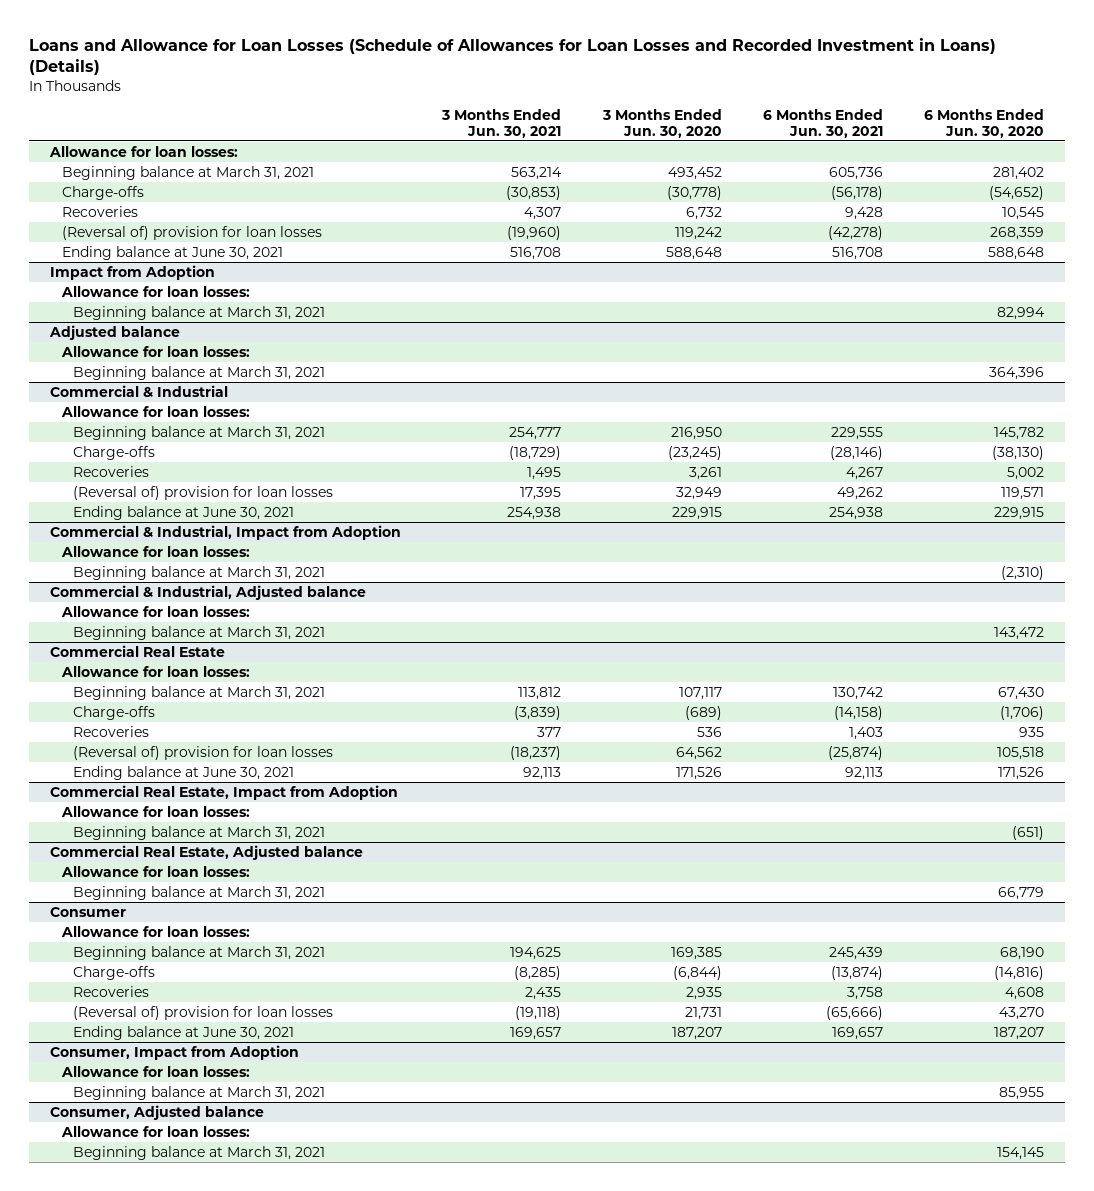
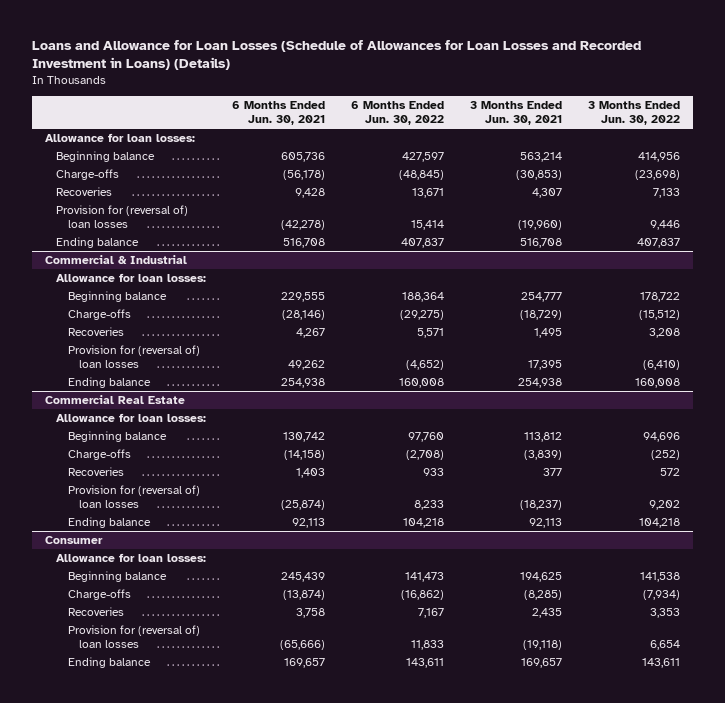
[601,108,722,138] 3 Months Ended Jun. 30, 2020 -> none
[924,108,1045,138] 6 Months Ended Jun. 30, 2020 -> none
none -> [351,101,445,126] 6 Months Ended Jun. 30, 2022
none -> [587,101,680,126] 3 Months Ended Jun. 30, 2022
[61,165,314,180] Beginning balance at March 31, 2021 -> [56,151,156,163] Beginning balance
[50,264,216,280] Impact from Adoption -> none
[60,285,250,297] Allowance for loan losses: -> none
[73,305,326,320] Beginning balance at March 31, 2021 -> none
[49,324,181,340] Adjusted balance -> none
[60,345,250,357] Allowance for loan losses: -> none
[73,365,326,380] Beginning balance at March 31, 2021 -> none
[61,225,322,240] (Reversal of) provision for loan losses -> [56,205,189,229] Provision for (reversal of) loan losses
[61,245,283,260] Ending balance at June 30, 2021 -> [56,237,140,249] Ending balance
[73,425,326,440] Beginning balance at March 31, 2021 -> [67,291,167,303] Beginning balance
[50,524,402,540] Commercial & Industrial, Impact from Adoption -> none
[60,545,250,557] Allowance for loan losses: -> none
[73,565,326,580] Beginning balance at March 31, 2021 -> none
[50,584,367,600] Commercial & Industrial, Adjusted balance -> none
[60,605,250,617] Allowance for loan losses: -> none
[73,625,326,640] Beginning balance at March 31, 2021 -> none
[73,485,334,500] (Reversal of) provision for loan losses -> [67,345,200,369] Provision for (reversal of) loan losses
[73,505,295,520] Ending balance at June 30, 2021 -> [67,377,151,389] Ending balance
[73,685,326,700] Beginning balance at March 31, 2021 -> [67,431,167,443] Beginning balance
[50,784,399,800] Commercial Real Estate, Impact from Adoption -> none
[60,805,250,817] Allowance for loan losses: -> none
[73,825,326,840] Beginning balance at March 31, 2021 -> none
[50,844,364,860] Commercial Real Estate, Adjusted balance -> none
[60,865,250,877] Allowance for loan losses: -> none
[73,885,326,900] Beginning balance at March 31, 2021 -> none
[73,745,334,760] (Reversal of) provision for loan losses -> [67,485,200,509] Provision for (reversal of) loan losses
[73,765,295,780] Ending balance at June 30, 2021 -> [67,517,151,529] Ending balance
[73,945,326,960] Beginning balance at March 31, 2021 -> [67,571,167,583] Beginning balance
[50,1044,300,1060] Consumer, Impact from Adoption -> none
[60,1065,250,1077] Allowance for loan losses: -> none
[73,1085,326,1100] Beginning balance at March 31, 2021 -> none
[50,1104,265,1120] Consumer, Adjusted balance -> none
[60,1125,250,1137] Allowance for loan losses: -> none
[73,1145,326,1160] Beginning balance at March 31, 2021 -> none
[73,1005,334,1020] (Reversal of) provision for loan losses -> [67,625,200,649] Provision for (reversal of) loan losses
[73,1025,295,1040] Ending balance at June 30, 2021 -> [67,657,151,669] Ending balance

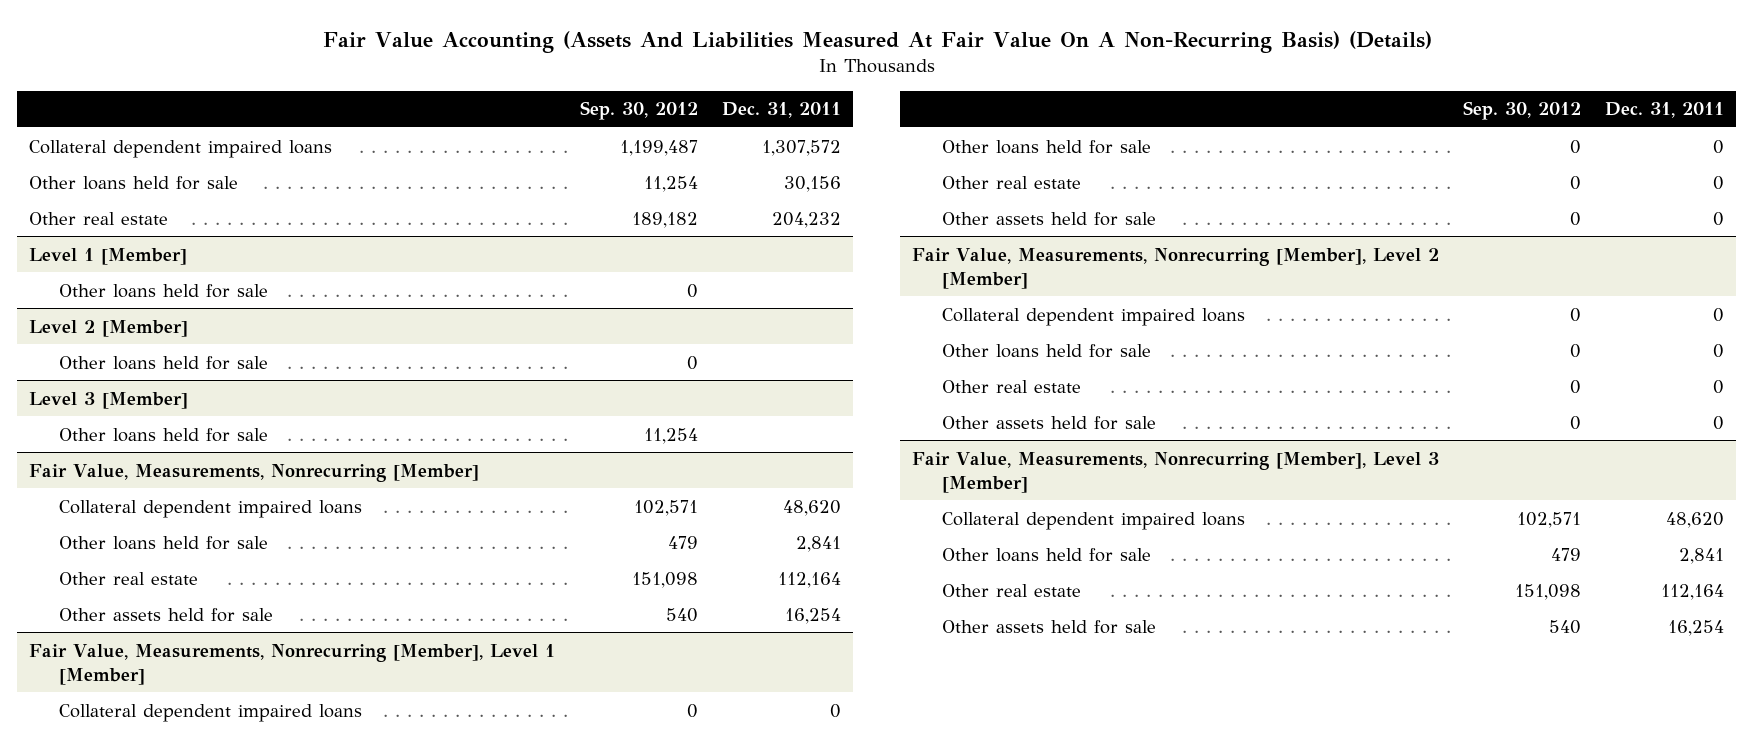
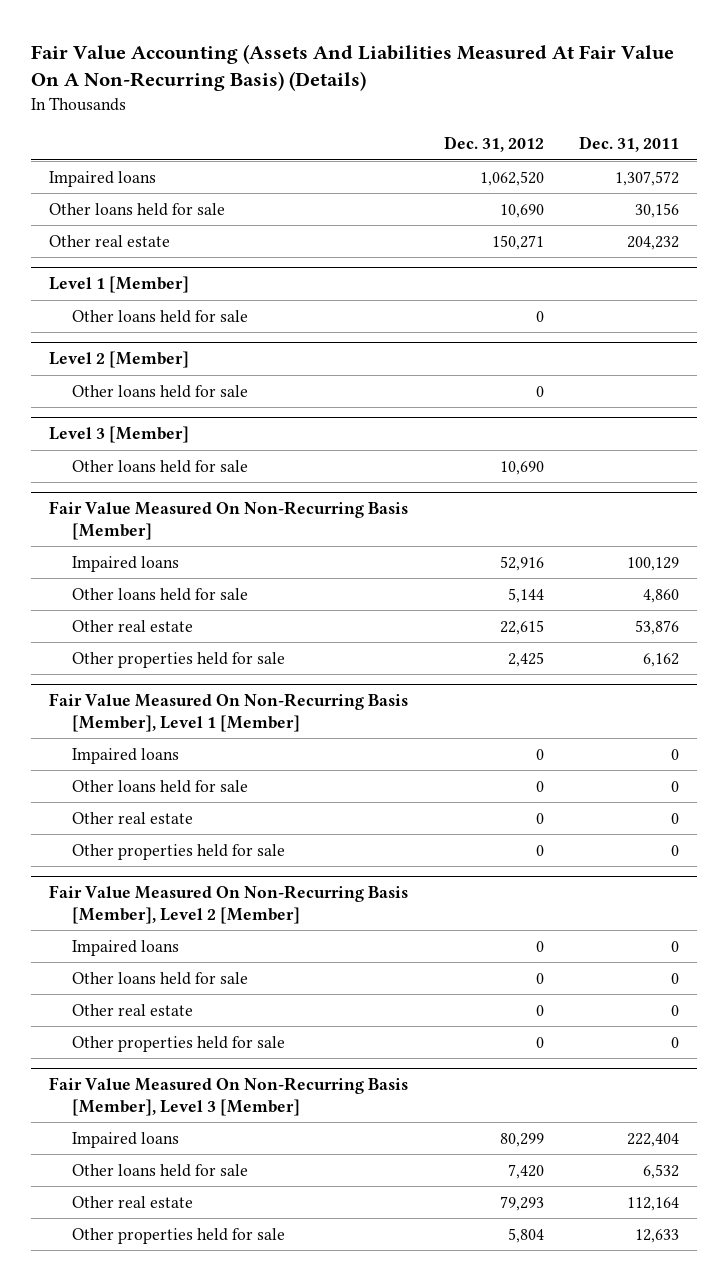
[580,101,699,121] Sep. 30, 2012 -> none
none -> [443,136,544,153] Dec. 31, 2012
[29,139,333,158] Collateral dependent impaired loans -> [49,170,157,187] Impaired loans
[29,463,480,482] Fair Value, Measurements, Nonrecurring [Member] -> none
[29,643,556,685] Fair Value, Measurements, Nonrecurring [Member], Level 1 [Member] -> none
none -> [49,501,409,540] Fair Value Measured On Non-Recurring Basis [Member]
[58,499,362,518] Collateral dependent impaired loans -> [72,555,180,572] Impaired loans
[783,499,842,516] 48,620 -> [626,556,679,571] 100,129
[796,535,842,552] 2,841 -> [642,588,679,603] 4,860
[778,571,842,588] 112,164 -> [634,619,679,635] 53,876
[58,607,273,622] Other assets held for sale -> [72,651,286,668] Other properties held for sale
[785,607,842,624] 16,254 -> [642,652,679,667] 6,162
none -> [49,693,409,732] Fair Value Measured On Non-Recurring Basis [Member], Level 1 [Member]
[58,703,362,722] Collateral dependent impaired loans -> [72,747,180,764] Impaired loans
[912,247,1440,289] Fair Value, Measurements, Nonrecurring [Member], Level 2 [Member] -> none
[941,211,1156,226] Other assets held for sale -> [72,843,286,860] Other properties held for sale
none -> [49,885,409,924] Fair Value Measured On Non-Recurring Basis [Member], Level 2 [Member]
[941,307,1245,326] Collateral dependent impaired loans -> [72,939,180,956] Impaired loans
[912,451,1440,493] Fair Value, Measurements, Nonrecurring [Member], Level 3 [Member] -> none
[941,415,1156,430] Other assets held for sale -> [72,1035,286,1052] Other properties held for sale
none -> [49,1077,409,1116] Fair Value Measured On Non-Recurring Basis [Member], Level 3 [Member]
[941,511,1245,530] Collateral dependent impaired loans -> [72,1131,180,1148] Impaired loans
[1666,511,1725,528] 48,620 -> [626,1132,679,1147] 222,404
[1679,547,1725,564] 2,841 -> [642,1163,679,1179] 6,532
[941,619,1156,634] Other assets held for sale -> [72,1227,286,1244] Other properties held for sale
[1668,619,1725,636] 16,254 -> [634,1228,679,1243] 12,633

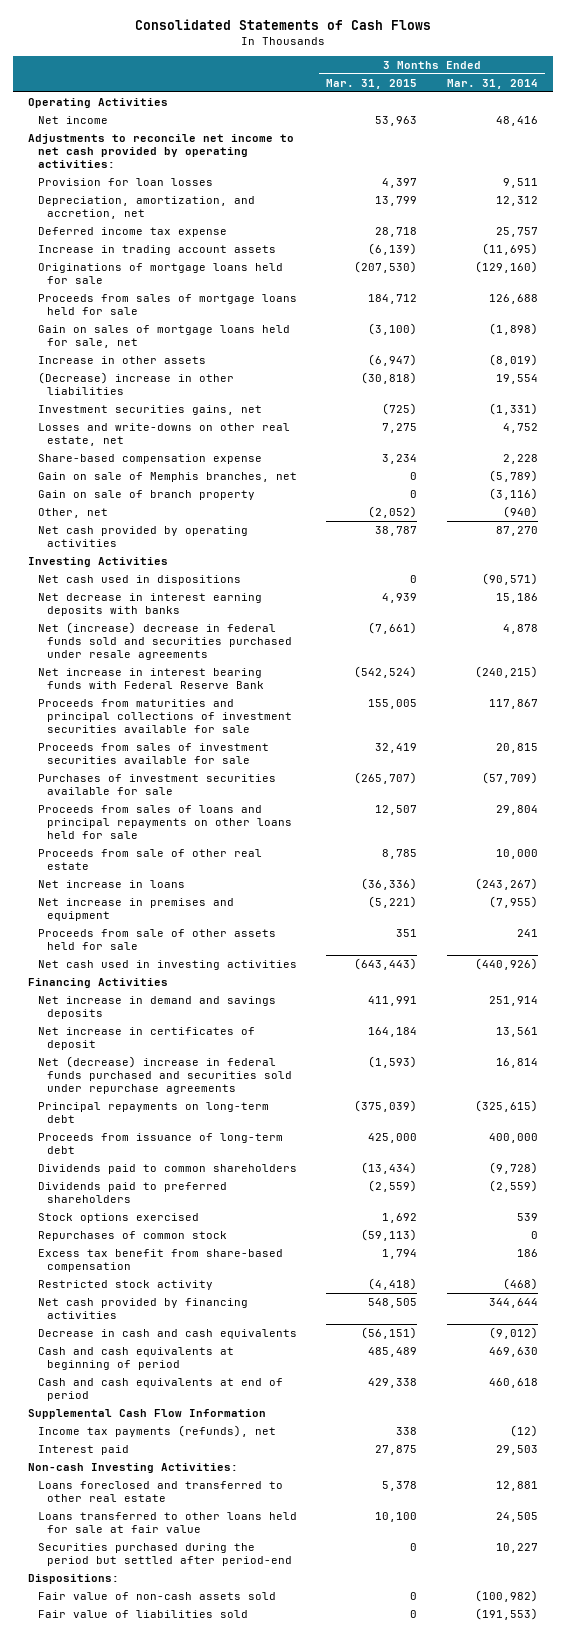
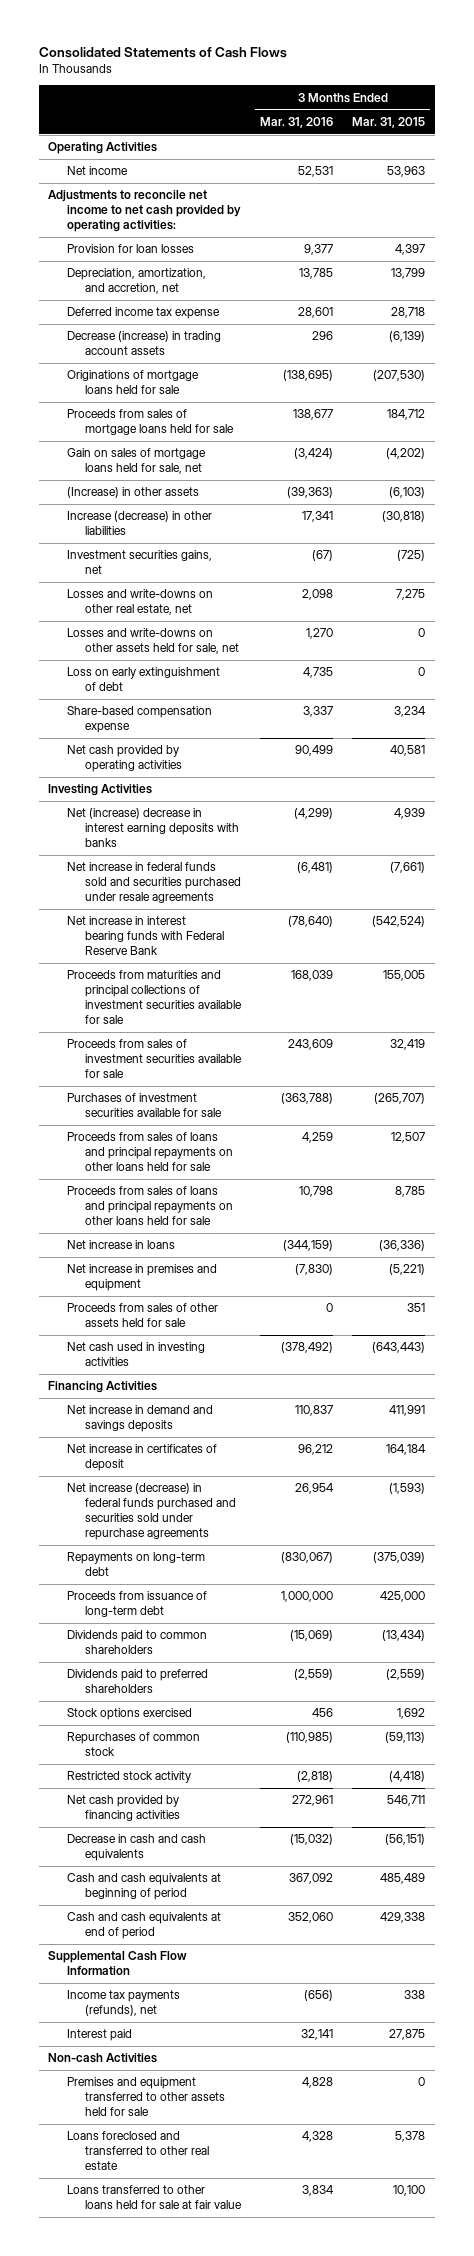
[446,78,538,89] Mar. 31, 2014 -> none
none -> [260,116,334,128] Mar. 31, 2016
[37,244,276,255] Increase in trading account assets -> [66,331,221,356] Decrease (increase) in trading account assets
[368,322,418,335] (3,100) -> [386,448,426,460] (4,202)
[37,355,206,364] Increase in other assets -> [66,487,199,499] (Increase) in other assets
[368,353,418,366] (6,947) -> [389,487,426,499] (6,103)
[37,371,234,396] (Decrease) increase in other liabilities -> [66,511,212,536] Increase (decrease) in other liabilities
none -> [66,628,239,655] Losses and write-downs on other assets held for sale, net
none -> [66,667,220,692] Loss on early extinguishment of debt
[37,471,297,482] Gain on sale of Memphis branches, net -> none
[37,489,255,500] Gain on sale of branch property -> none
[37,507,108,518] Other, net -> none
[375,525,418,536] 38,787 -> [390,745,426,757] 40,581
[37,574,241,585] Net cash used in dispositions -> none
[37,592,262,617] Net decrease in interest earning deposits with banks -> [66,808,239,848] Net (increase) decrease in interest earning deposits with banks
[37,621,293,661] Net (increase) decrease in federal funds sold and securities purchased under resale agreements -> [66,862,241,904] Net increase in federal funds sold and securities purchased under resale agreements
[37,848,262,871] Proceeds from sale of other real estate -> [66,1186,233,1226] Proceeds from sales of loans and principal repayments on other loans held for sale
[37,928,276,951] Proceeds from sale of other assets held for sale -> [66,1303,218,1328] Proceeds from sales of other assets held for sale
[37,1055,293,1095] Net (decrease) increase in federal funds purchased and securities sold under repurchase agreements -> [66,1483,236,1540] Net increase (decrease) in federal funds purchased and securities sold under repurchase agreements
[37,1101,269,1124] Principal repayments on long-term debt -> [66,1552,205,1577] Repayments on long-term debt
[37,1248,283,1273] Excess tax benefit from share-based compensation -> none
[368,1297,418,1308] 548,505 -> [387,1795,426,1807] 546,711
[28,1462,239,1473] Non-cash Investing Activities: -> [48,2053,158,2064] Non-cash Activities
none -> [66,2077,225,2117] Premises and equipment transferred to other assets held for sale
[37,1542,293,1567] Securities purchased during the period but settled after period-end -> none
[28,1573,120,1584] Dispositions: -> none
[37,1591,276,1600] Fair value of non-cash assets sold -> none
[37,1609,248,1618] Fair value of liabilities sold -> none

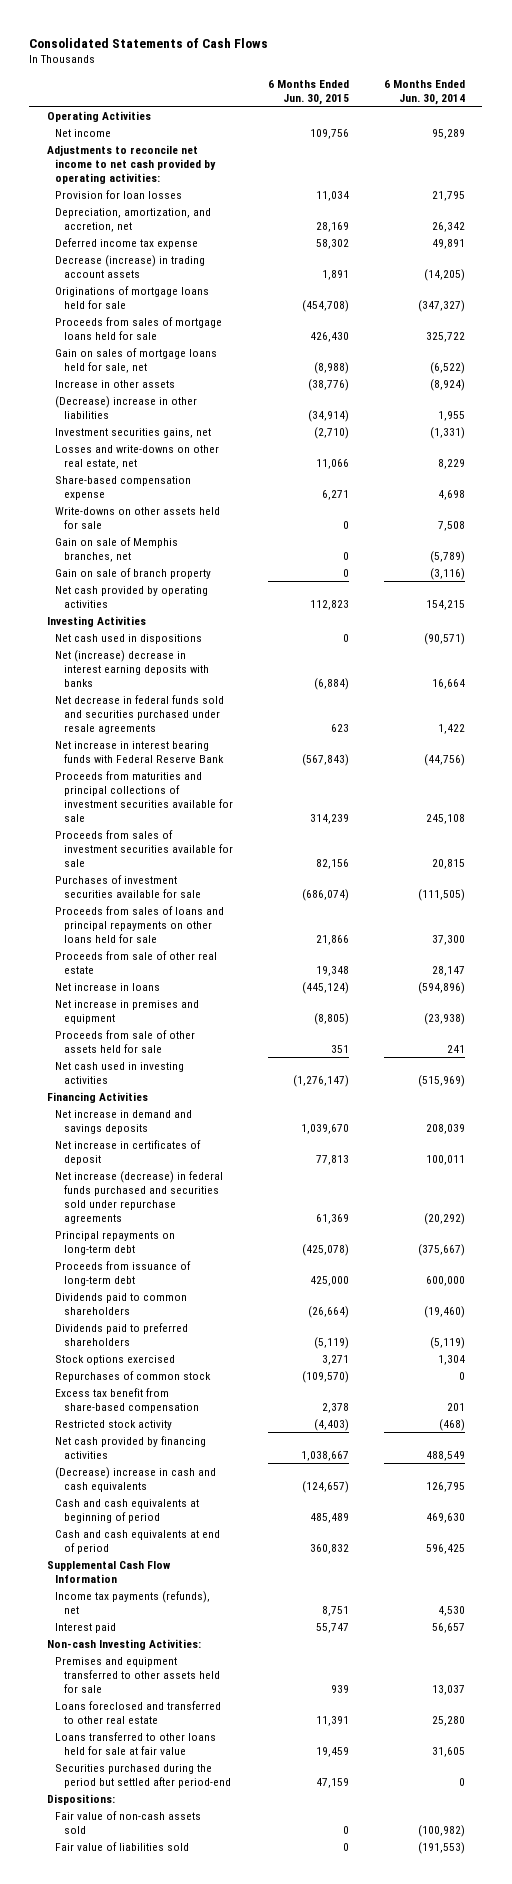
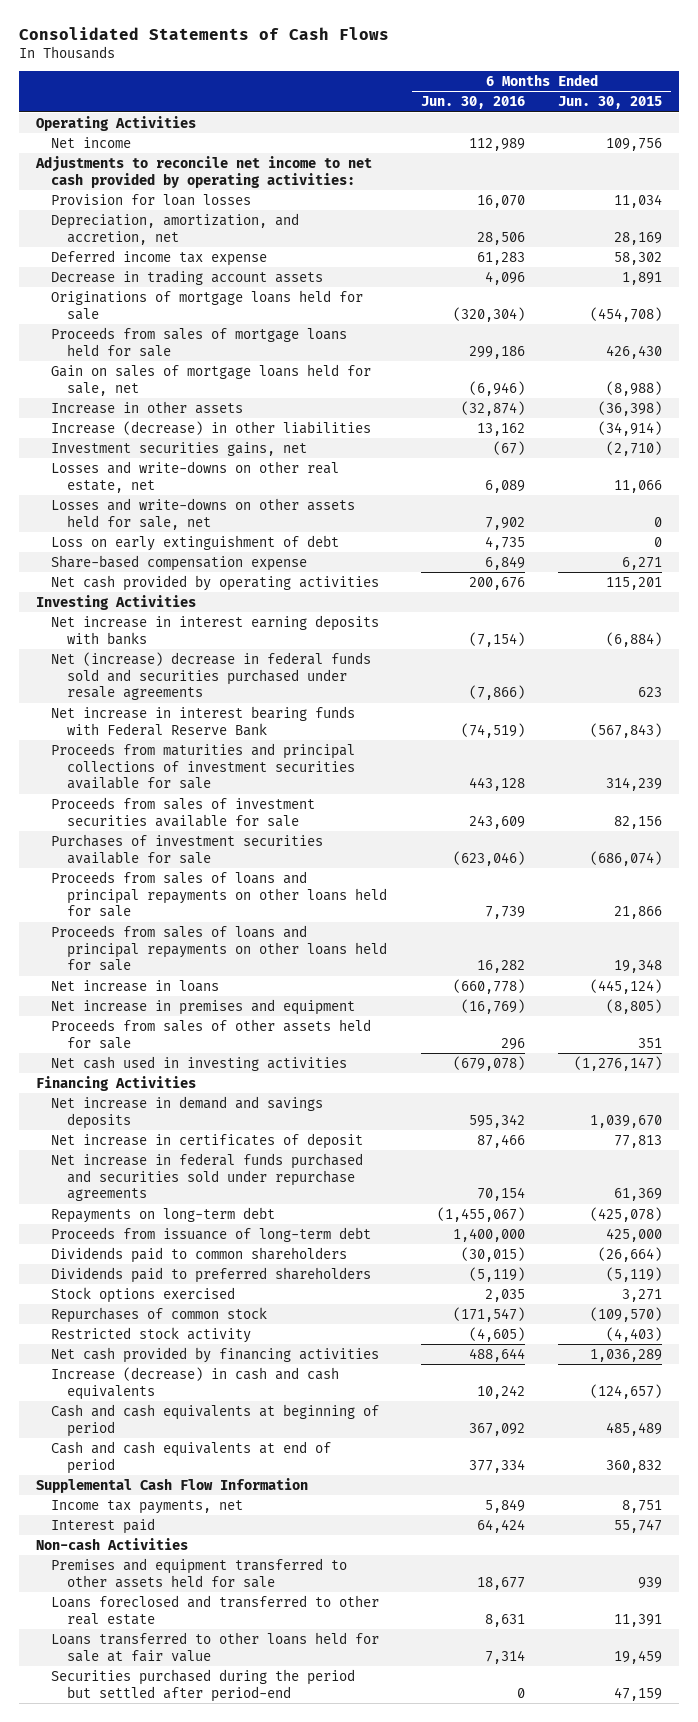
[383,79,465,105] 6 Months Ended Jun. 30, 2014 -> none
none -> [420,96,525,110] Jun. 30, 2016
[55,254,206,278] Decrease (increase) in trading account assets -> [51,269,324,285] Decrease in trading account assets
[307,378,349,391] (38,776) -> [598,400,663,416] (36,398)
[55,395,198,419] (Decrease) increase in other liabilities -> [51,420,372,435] Increase (decrease) in other liabilities
none -> [51,497,356,530] Losses and write-downs on other assets held for sale, net
none -> [51,534,340,551] Loss on early extinguishment of debt
[55,506,221,529] Write-downs on other assets held for sale -> none
[55,536,179,562] Gain on sale of Memphis branches, net -> none
[55,567,212,579] Gain on sale of branch property -> none
[309,599,349,610] 112,823 -> [606,576,663,590] 115,201
[55,633,203,644] Net cash used in dispositions -> none
[55,649,210,687] Net (increase) decrease in interest earning deposits with banks -> [51,614,380,645] Net increase in interest earning deposits with banks
[55,694,225,734] Net decrease in federal funds sold and securities purchased under resale agreements -> [51,651,372,701] Net (increase) decrease in federal funds sold and securities purchased under resale agreements
[55,950,218,974] Proceeds from sale of other real estate -> [51,924,387,972] Proceeds from sales of loans and principal repayments on other loans held for sale
[55,1029,196,1053] Proceeds from sale of other assets held for sale -> [51,1018,372,1049] Proceeds from sales of other assets held for sale
[55,1170,224,1224] Net increase (decrease) in federal funds purchased and securities sold under repurchase agreements -> [51,1152,364,1202] Net increase in federal funds purchased and securities sold under repurchase agreements
[55,1230,176,1255] Principal repayments on long-term debt -> [51,1206,276,1223] Repayments on long-term debt
[55,1387,200,1413] Excess tax benefit from share-based compensation -> none
[300,1450,349,1461] 1,038,667 -> [590,1348,663,1362] 1,036,289
[55,1466,217,1492] (Decrease) increase in cash and cash equivalents -> [51,1366,340,1400] Increase (decrease) in cash and cash equivalents
[55,1590,211,1614] Income tax payments (refunds), net -> [51,1499,244,1514] Income tax payments, net
[46,1638,201,1650] Non-cash Investing Activities: -> [35,1537,188,1550] Non-cash Activities
[46,1793,115,1805] Dispositions: -> none
[55,1810,202,1834] Fair value of non-cash assets sold -> none
[55,1841,190,1851] Fair value of liabilities sold -> none

